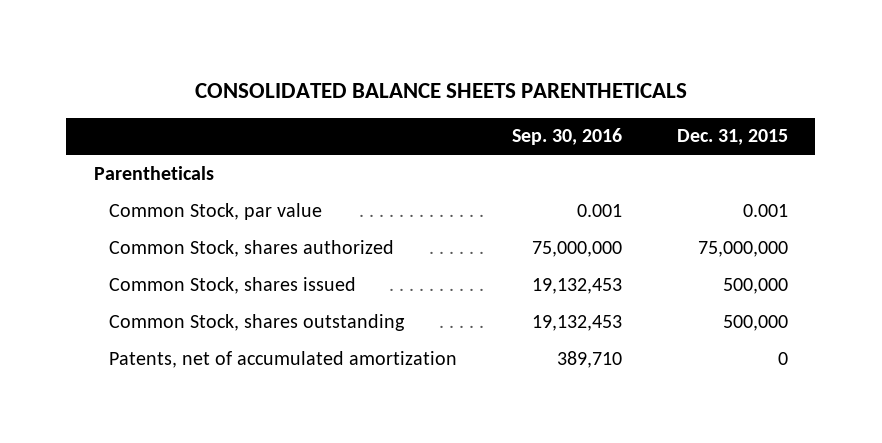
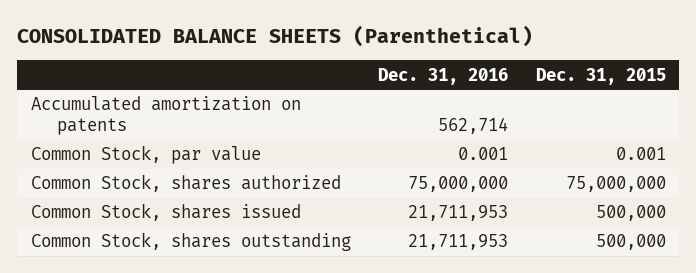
[194,82,687,98] CONSOLIDATED BALANCE SHEETS PARENTHETICALS -> [16,25,533,48] CONSOLIDATED BALANCE SHEETS (Parenthetical)
[511,128,622,146] Sep. 30, 2016 -> none
none -> [378,67,509,85] Dec. 31, 2016
[93,165,214,180] Parentheticals -> none
none -> [30,96,301,136] Accumulated amortization on patents
[108,350,457,368] Patents, net of accumulated amortization -> none

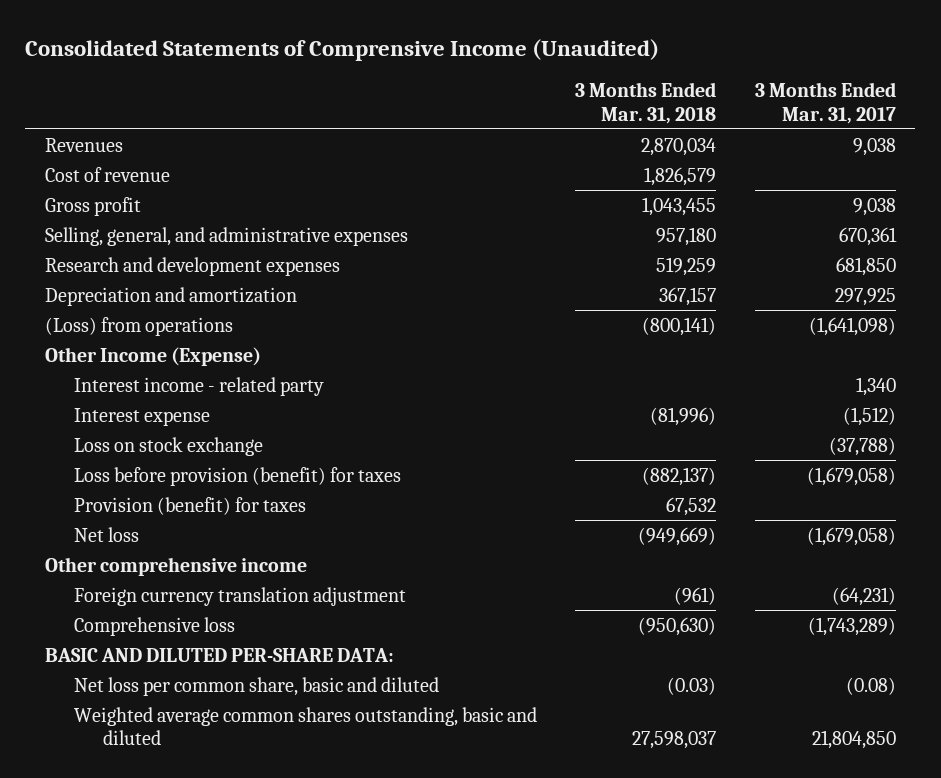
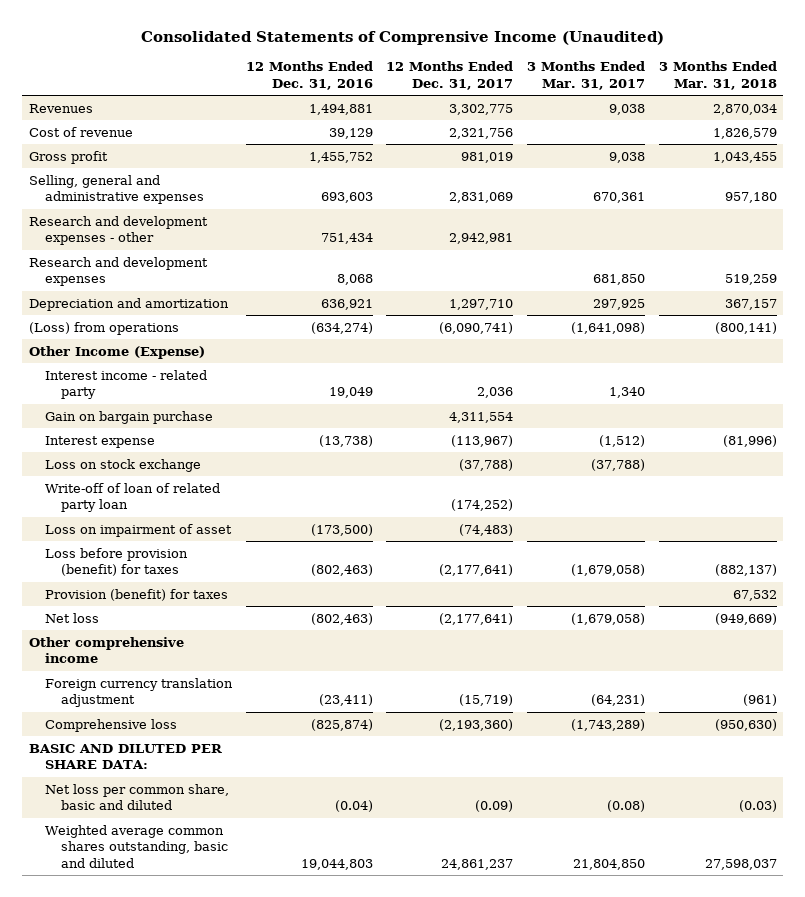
none -> [245,61,373,90] 12 Months Ended Dec. 31, 2016
none -> [386,61,514,90] 12 Months Ended Dec. 31, 2017
[44,226,408,246] Selling, general, and administrative expenses -> [28,174,205,205] Selling, general and administrative expenses
none -> [28,215,208,246] Research and development expenses - other
none -> [45,410,214,424] Gain on bargain purchase
none -> [45,482,221,513] Write-off of loan of related party loan
none -> [45,523,233,537] Loss on impairment of asset
[44,647,394,662] BASIC AND DILUTED PER-SHARE DATA: -> [28,743,222,770] BASIC AND DILUTED PER SHARE DATA:

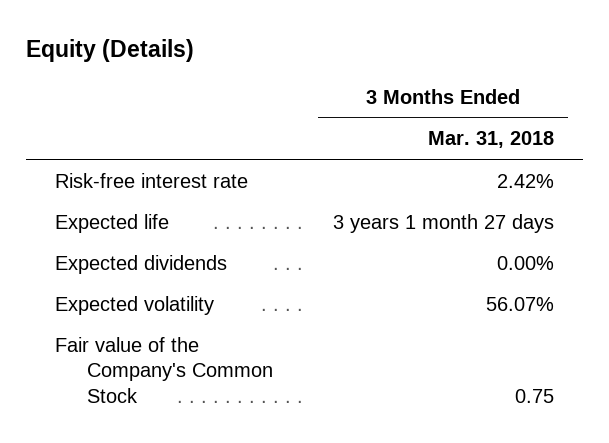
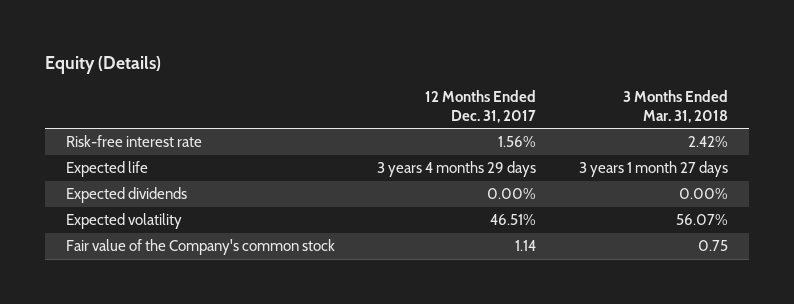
none -> [425,89,537,123] 12 Months Ended Dec. 31, 2017
[55,336,273,403] Fair value of the Company's Common Stock -> [66,239,336,256] Fair value of the Company's common stock

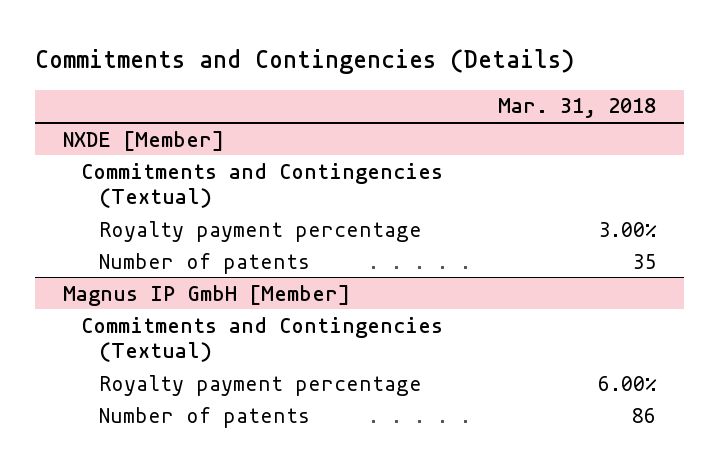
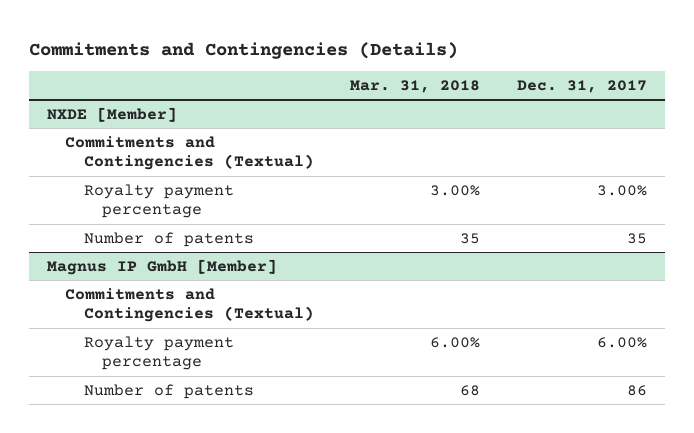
none -> [516,80,647,94] Dec. 31, 2017
[632,407,657,423] 86 -> [460,384,481,396] 68

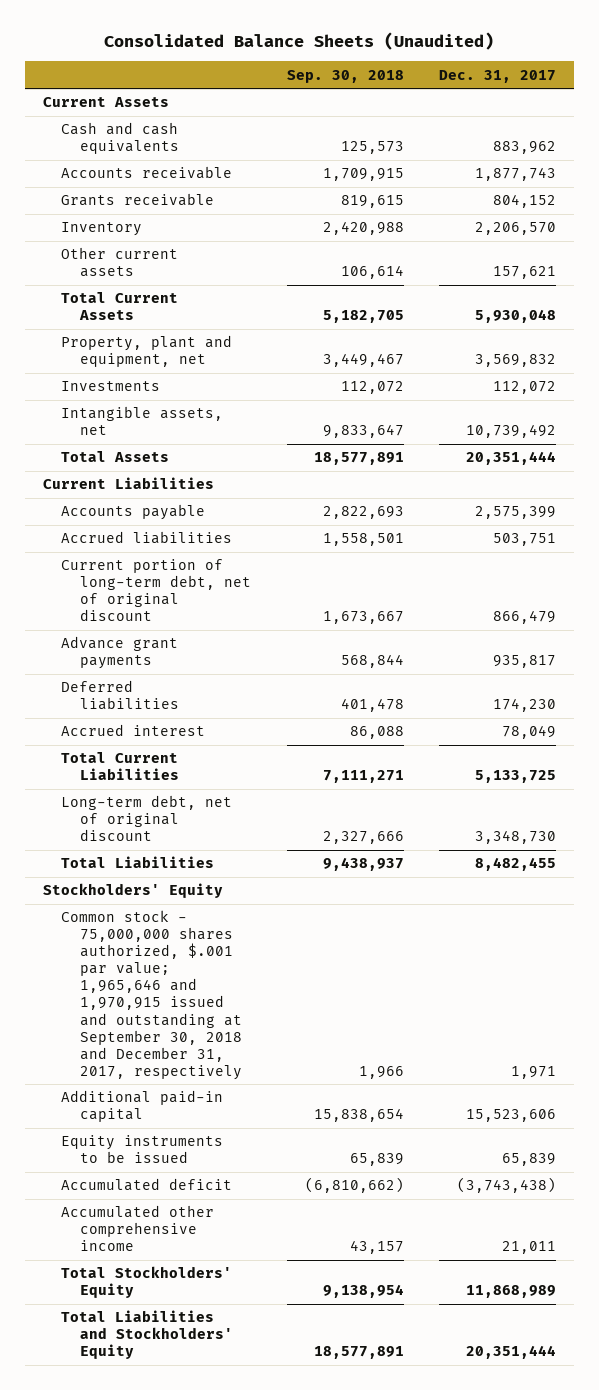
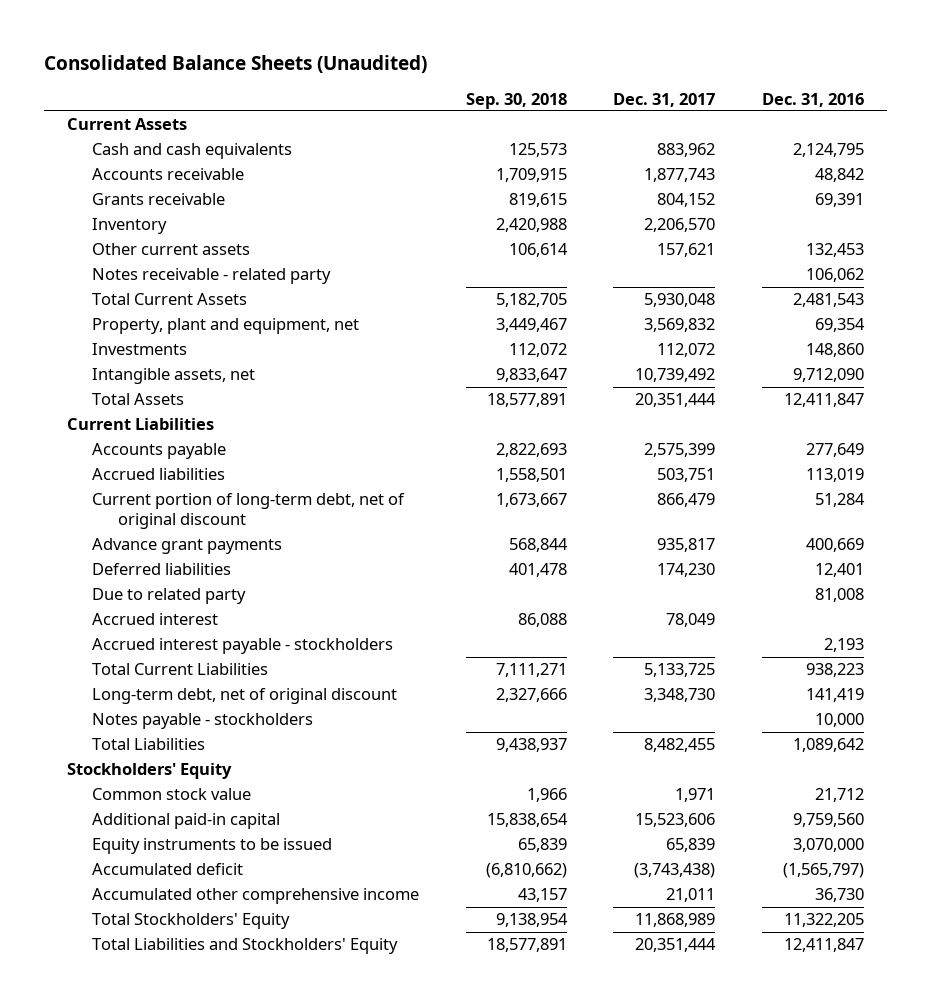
none -> [761,92,864,107] Dec. 31, 2016
none -> [92,268,332,285] Notes receivable - related party
none -> [92,588,247,605] Due to related party
none -> [92,638,394,655] Accrued interest payable - stockholders
none -> [92,713,314,730] Notes payable - stockholders
[61,910,243,1080] Common stock - 75,000,000 shares authorized, $.001 par value; 1,965,646 and 1,970,915 issued and outstanding at September 30, 2018 and December 31, 2017, respectively -> [92,788,252,801] Common stock value

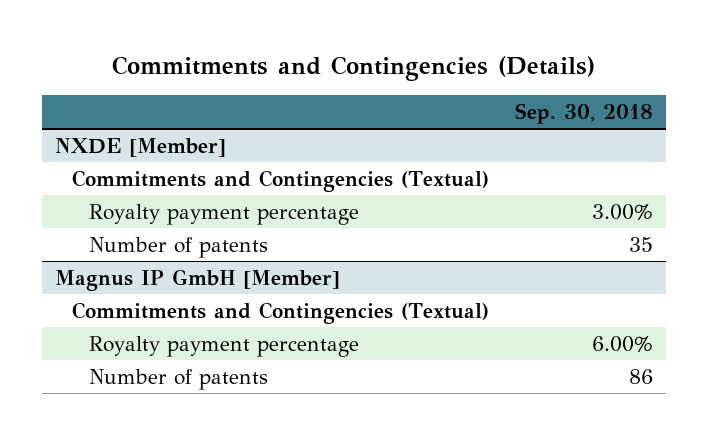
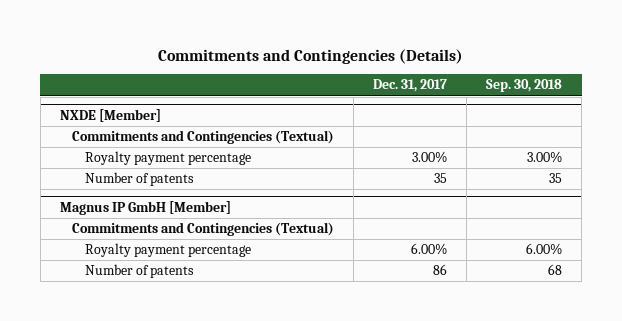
none -> [373,79,448,93] Dec. 31, 2017
[628,368,653,384] 86 -> [548,264,563,276] 68

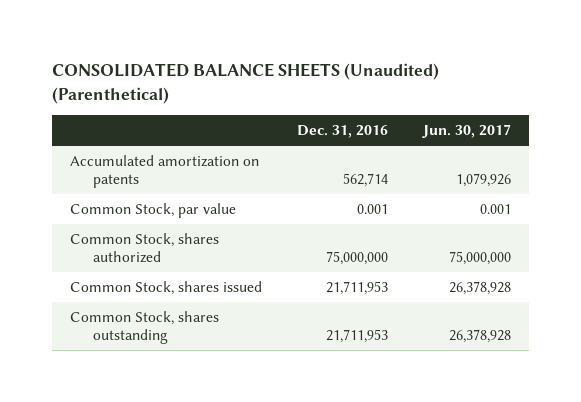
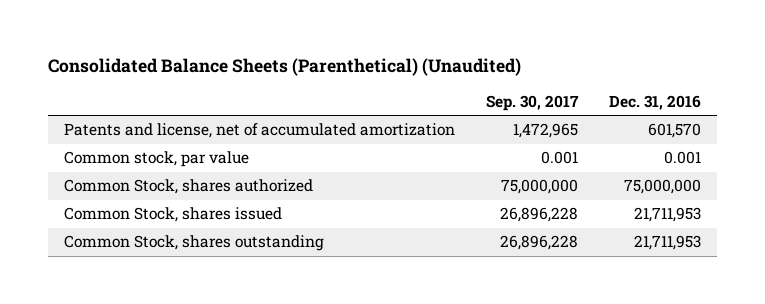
[52,63,440,104] CONSOLIDATED BALANCE SHEETS (Unaudited) (Parenthetical) -> [48,57,522,76] Consolidated Balance Sheets (Parenthetical) (Unaudited)
[422,124,512,139] Jun. 30, 2017 -> none
none -> [485,94,579,111] Sep. 30, 2017
[69,154,259,188] Accumulated amortization on patents -> [63,123,455,139] Patents and license, net of accumulated amortization
[342,172,388,187] 562,714 -> [648,123,702,139] 601,570
[69,202,236,218] Common Stock, par value -> [63,151,249,168] Common stock, par value

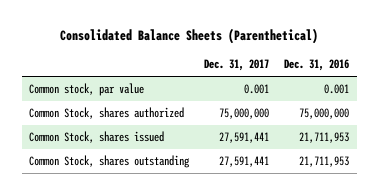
[48,57,522,76] Consolidated Balance Sheets (Parenthetical) (Unaudited) -> [60,28,319,45] Consolidated Balance Sheets (Parenthetical)
[485,94,579,111] Sep. 30, 2017 -> none
none -> [204,59,270,72] Dec. 31, 2017
[63,123,455,139] Patents and license, net of accumulated amortization -> none

